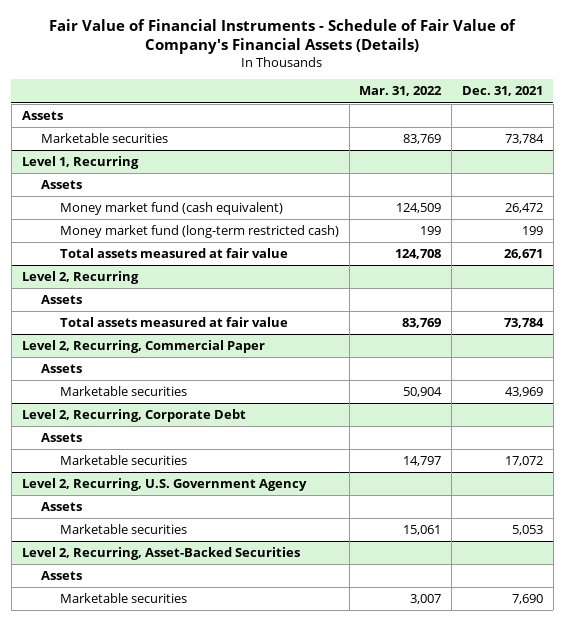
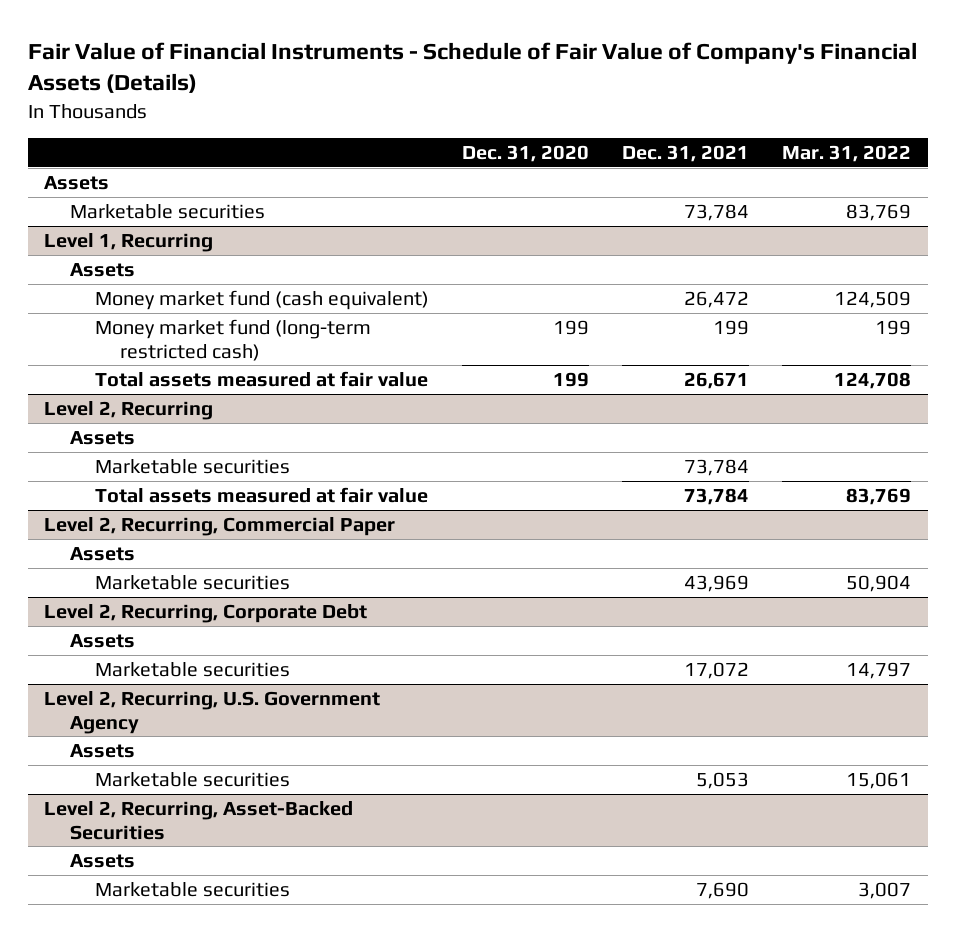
none -> [461,144,589,162] Dec. 31, 2020
none -> [94,459,290,475] Marketable securities

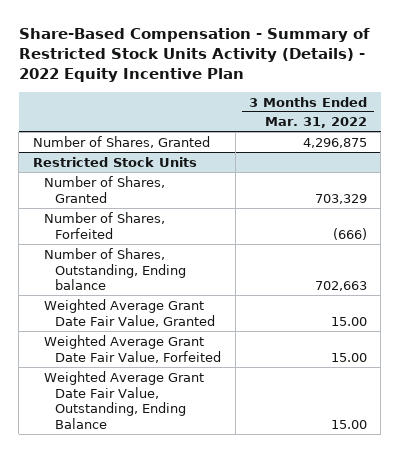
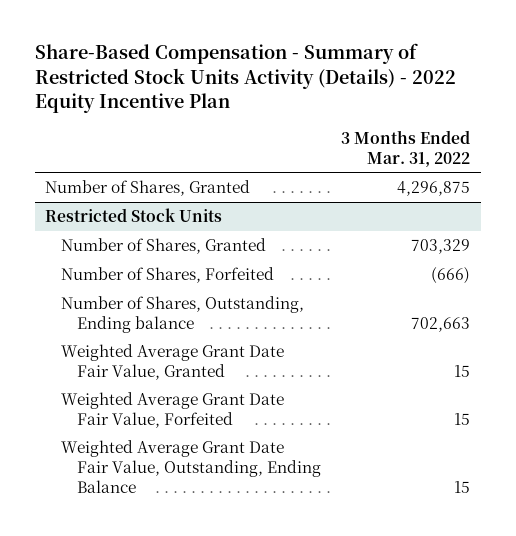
[331,316,368,326] 15.00 -> [454,364,471,377] 15
[331,352,368,362] 15.00 -> [454,412,471,425] 15
[331,420,368,430] 15.00 -> [454,480,471,493] 15

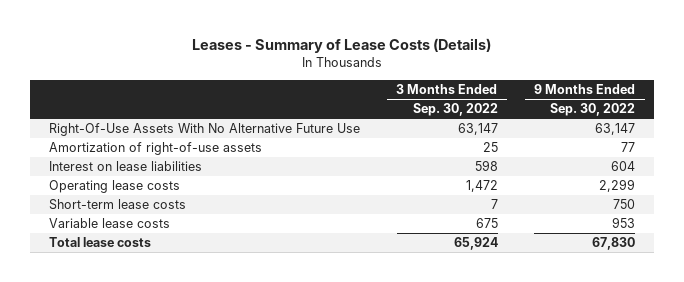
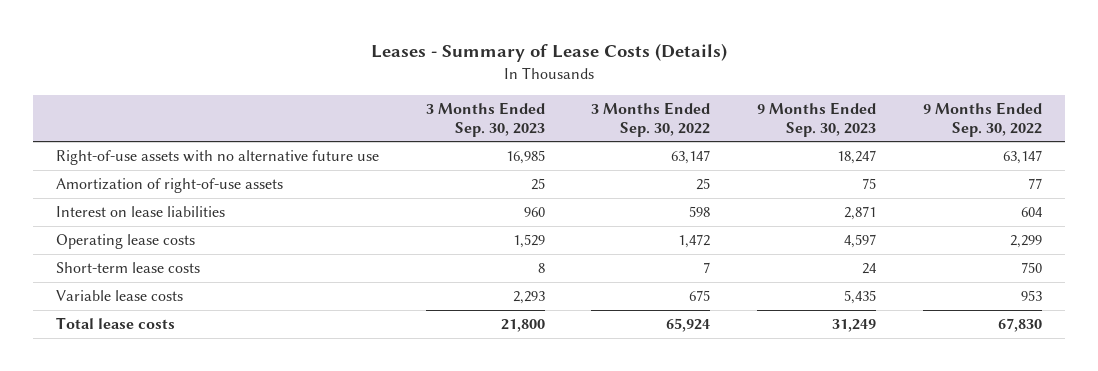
none -> [425,102,545,137] 3 Months Ended Sep. 30, 2023
none -> [756,102,876,137] 9 Months Ended Sep. 30, 2023
[48,123,360,137] Right-Of-Use Assets With No Alternative Future Use -> [56,150,380,166] Right-of-use assets with no alternative future use

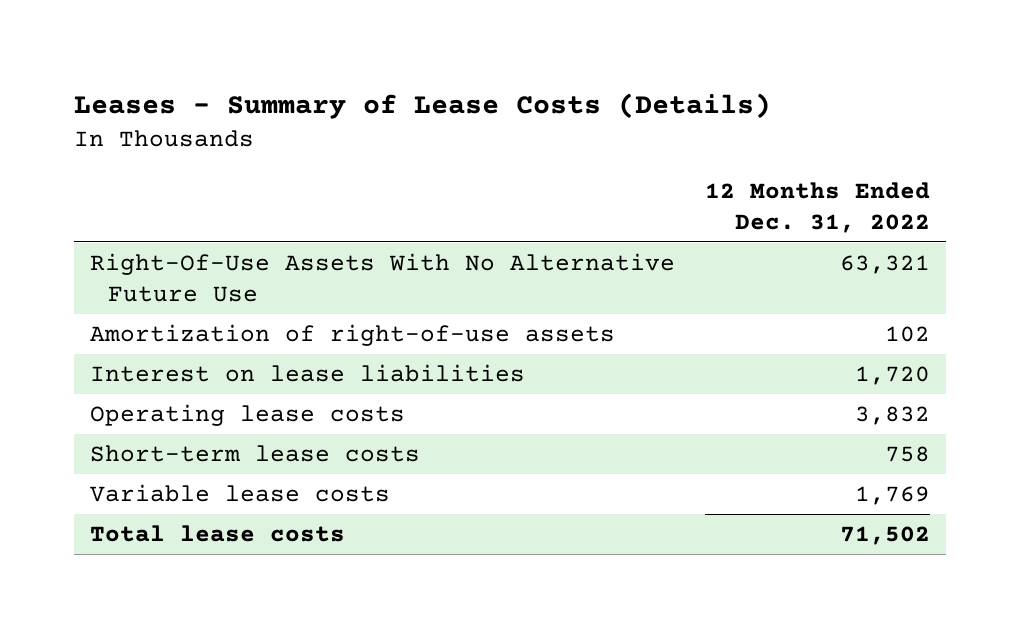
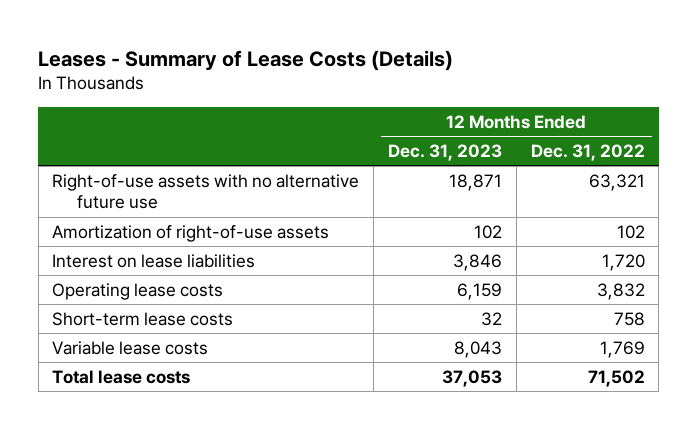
none -> [388,144,503,162] Dec. 31, 2023
[89,253,675,303] Right-Of-Use Assets With No Alternative Future Use -> [52,173,360,210] Right-of-use assets with no alternative future use

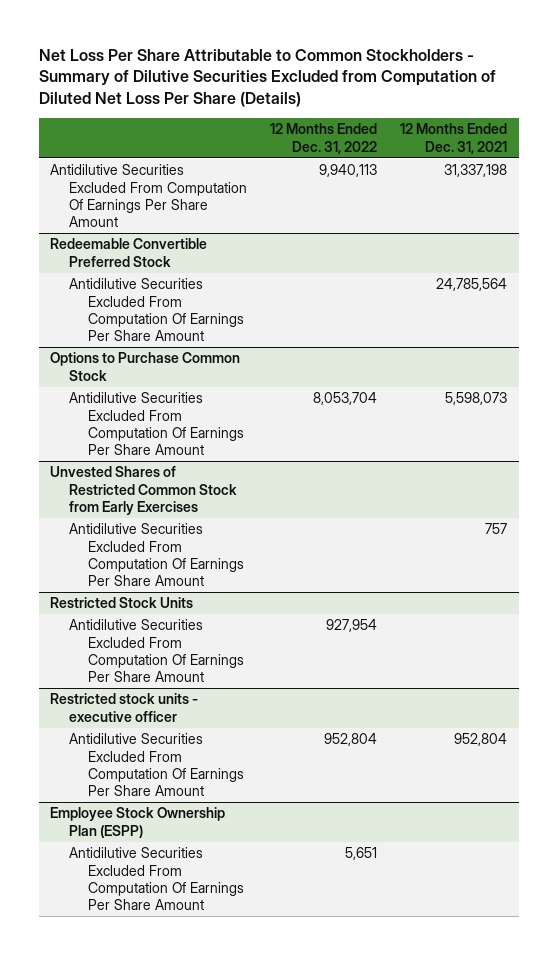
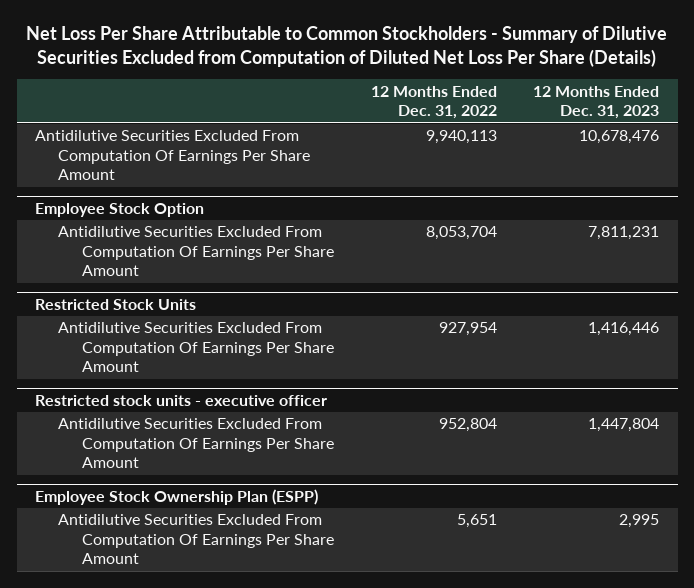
[400,123,508,154] 12 Months Ended Dec. 31, 2021 -> none
none -> [533,85,660,120] 12 Months Ended Dec. 31, 2023
[50,238,208,267] Redeemable Convertible Preferred Stock -> none
[69,278,244,342] Antidilutive Securities Excluded From Computation Of Earnings Per Share Amount -> none
[50,352,241,381] Options to Purchase Common Stock -> [35,203,205,218] Employee Stock Option
[50,466,238,515] Unvested Shares of Restricted Common Stock from Early Exercises -> none
[69,523,244,587] Antidilutive Securities Excluded From Computation Of Earnings Per Share Amount -> none

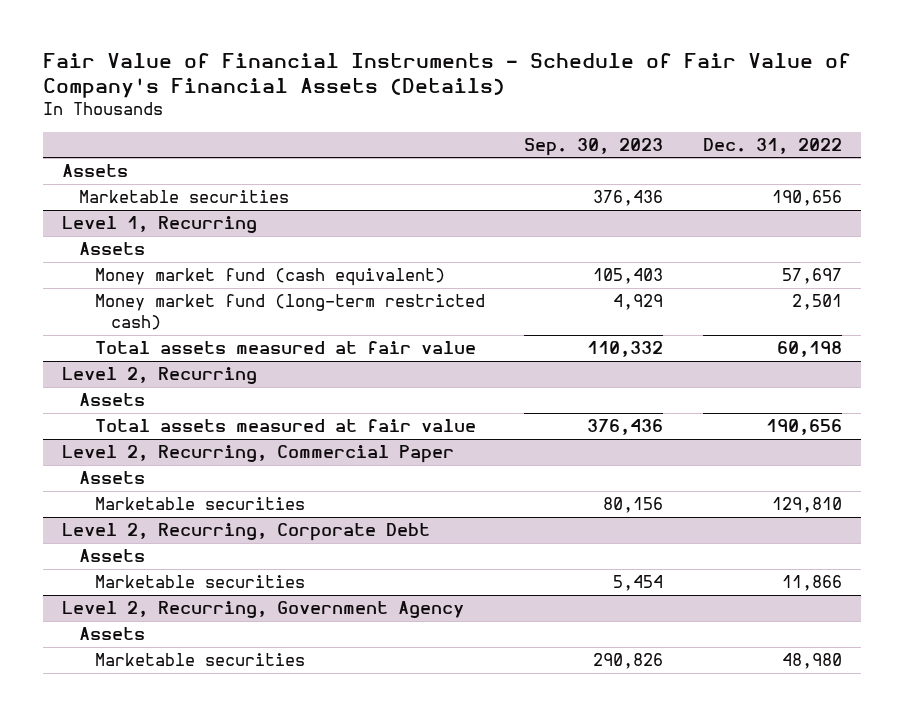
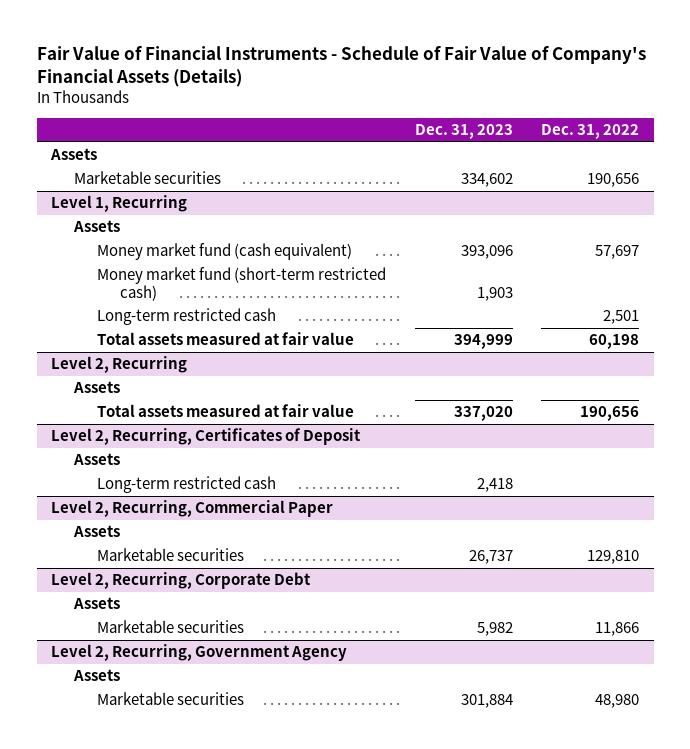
[524,137,664,156] Sep. 30, 2023 -> none
none -> [414,124,513,140] Dec. 31, 2023
none -> [96,267,386,301] Money market fund (short-term restricted cash)
[94,294,485,331] Money market fund (long-term restricted cash) -> [96,308,276,326] Long-term restricted cash
none -> [51,428,362,446] Level 2, Recurring, Certificates of Deposit
none -> [72,453,120,466] Assets
none -> [96,476,276,494] Long-term restricted cash

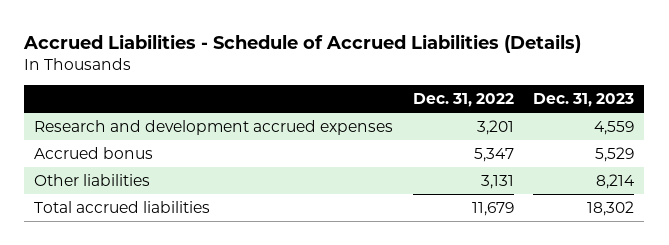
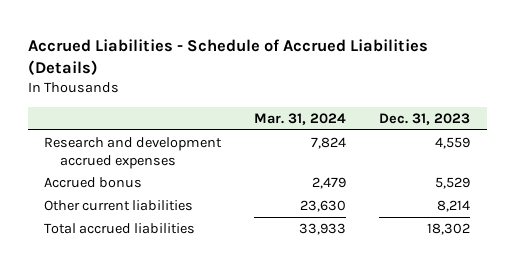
[412,93,514,108] Dec. 31, 2022 -> none
none -> [254,112,347,125] Mar. 31, 2024
[34,173,151,186] Other liabilities -> [44,199,194,211] Other current liabilities

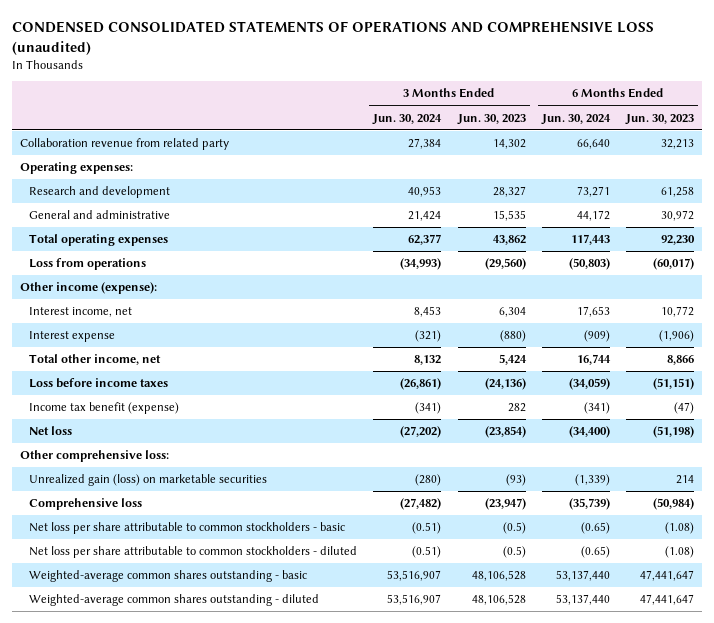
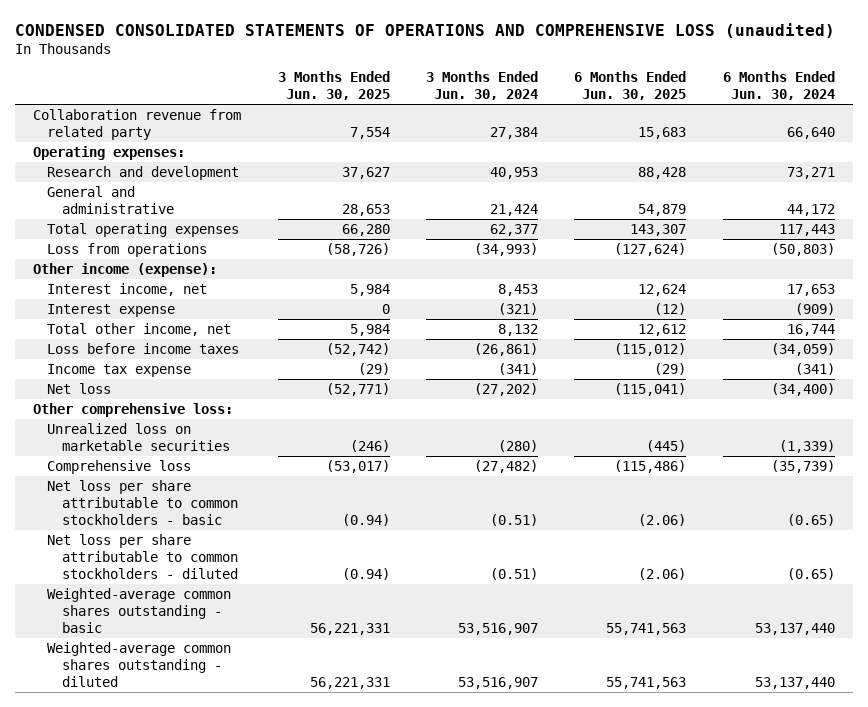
[456,113,526,125] Jun. 30, 2023 -> none
[624,113,694,125] Jun. 30, 2023 -> none
none -> [277,71,390,100] 3 Months Ended Jun. 30, 2025
none -> [574,71,687,100] 6 Months Ended Jun. 30, 2025
[29,402,180,415] Income tax benefit (expense) -> [47,364,192,378] Income tax expense
[29,474,268,487] Unrealized gain (loss) on marketable securities -> [47,423,230,451] Unrealized loss on marketable securities

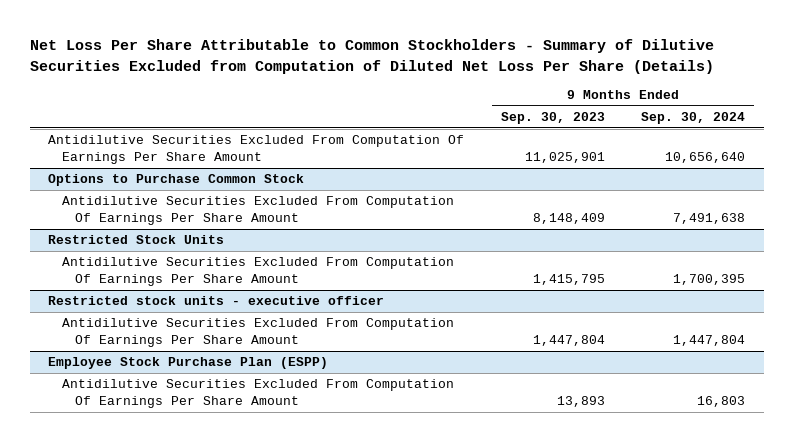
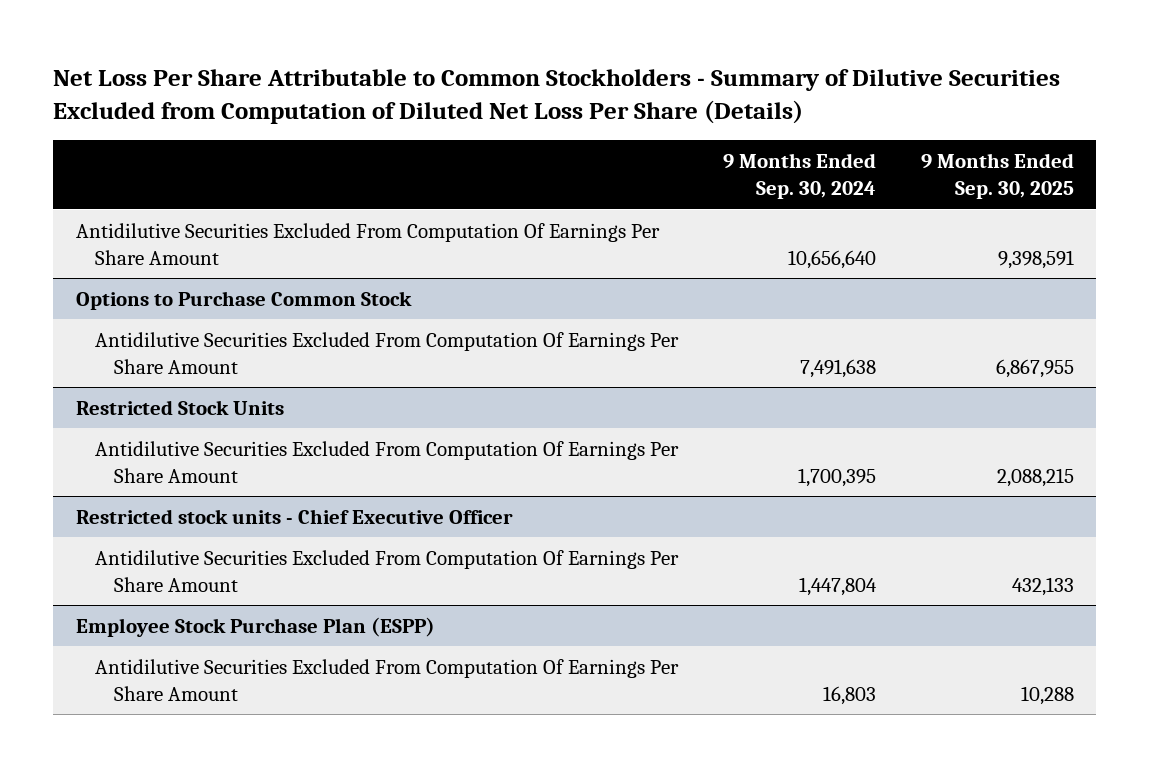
[500,112,605,125] Sep. 30, 2023 -> none
none -> [920,153,1074,200] 9 Months Ended Sep. 30, 2025
[48,296,385,306] Restricted stock units - executive officer -> [75,508,513,524] Restricted stock units - Chief Executive Officer

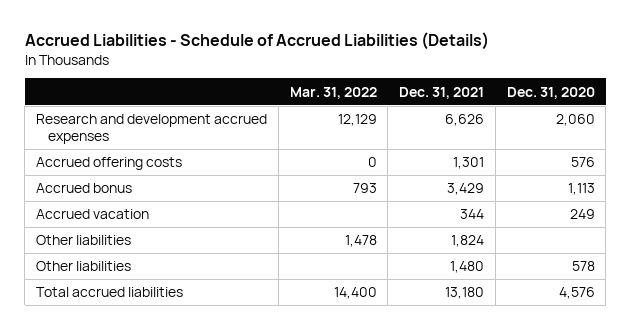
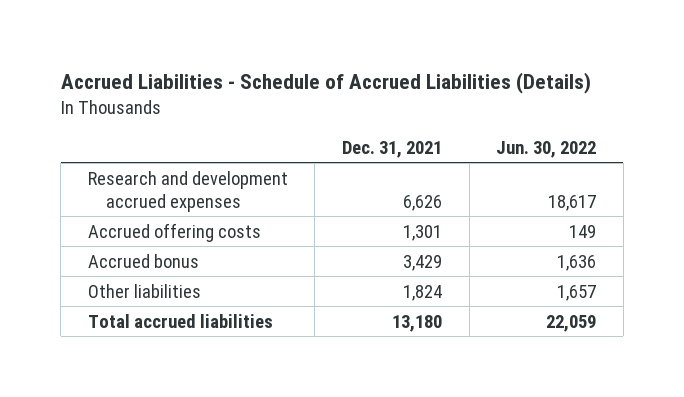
[289,86,377,99] Mar. 31, 2022 -> none
[506,86,595,99] Dec. 31, 2020 -> none
none -> [496,140,597,158] Jun. 30, 2022
[36,209,150,220] Accrued vacation -> none
[36,261,132,272] Other liabilities -> none

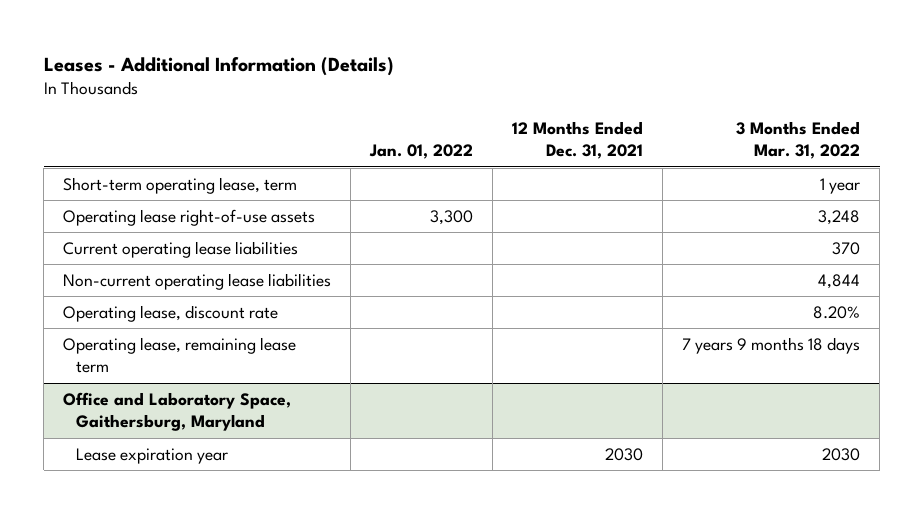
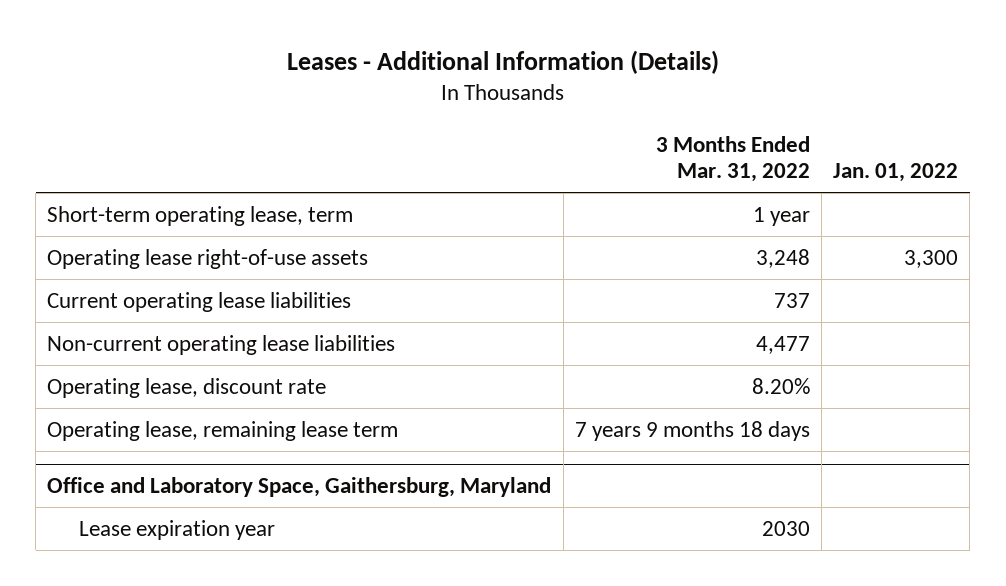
[512,120,644,160] 12 Months Ended Dec. 31, 2021 -> none
[832,241,861,255] 370 -> [773,292,810,308] 737
[818,273,861,289] 4,844 -> [755,335,810,354] 4,477

